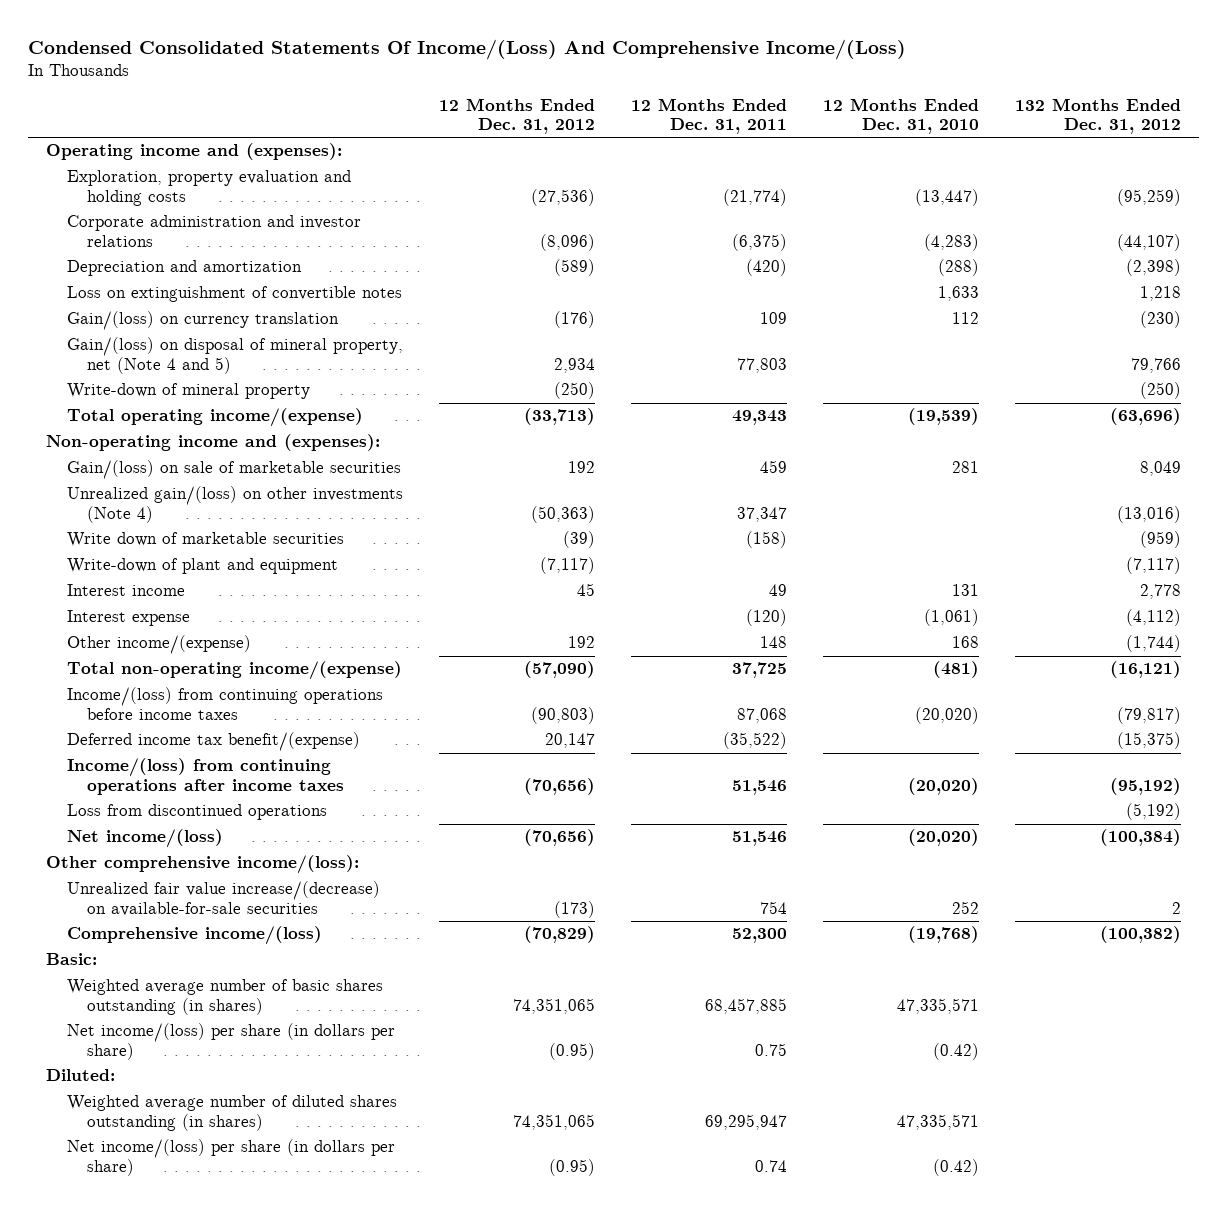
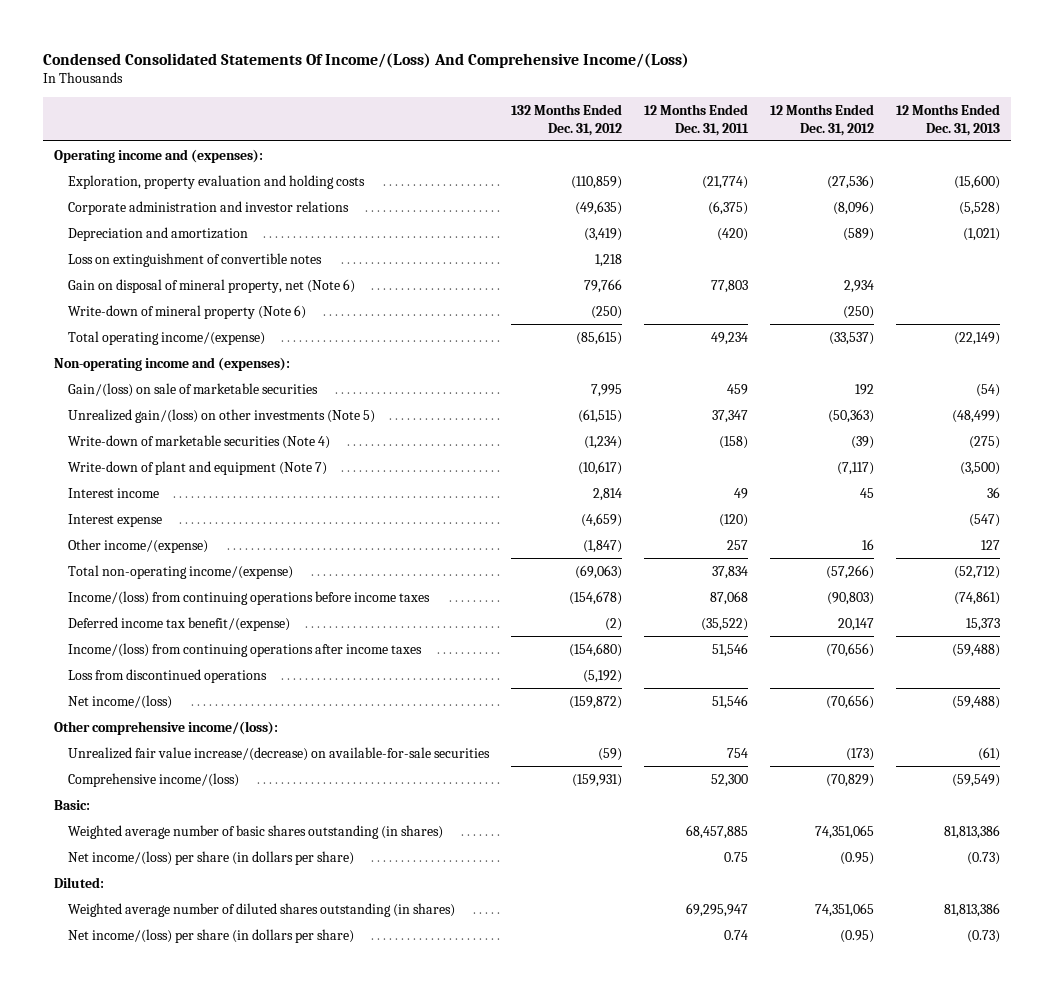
[822,97,979,135] 12 Months Ended Dec. 31, 2010 -> none
none -> [896,104,1001,136] 12 Months Ended Dec. 31, 2013
[1116,188,1181,206] (95,259) -> [570,175,622,189] (110,859)
[1116,233,1181,251] (44,107) -> [574,200,622,215] (49,635)
[1125,259,1181,277] (2,398) -> [583,227,622,241] (3,419)
[66,311,339,331] Gain/(loss) on currency translation -> none
[66,337,403,374] Gain/(loss) on disposal of mineral property, net (Note 4 and 5) -> [67,278,355,293] Gain on disposal of mineral property, net (Note 6)
[66,383,310,400] Write-down of mineral property -> [67,304,306,319] Write-down of mineral property (Note 6)
[523,408,595,426] (33,713) -> [829,331,875,345] (33,537)
[731,410,787,426] 49,343 -> [711,331,749,345] 49,234
[1109,408,1181,426] (63,696) -> [575,330,622,345] (85,615)
[1139,461,1181,477] 8,049 -> [590,383,622,397] 7,995
[66,486,403,523] Unrealized gain/(loss) on other investments (Note 4) -> [67,408,375,423] Unrealized gain/(loss) on other investments (Note 5)
[1116,505,1181,523] (13,016) -> [577,408,622,423] (61,515)
[66,532,344,548] Write down of marketable securities -> [67,434,330,449] Write-down of marketable securities (Note 4)
[1139,531,1181,549] (959) -> [583,435,622,449] (1,234)
[66,558,338,575] Write-down of plant and equipment -> [67,460,327,475] Write-down of plant and equipment (Note 7)
[1125,557,1181,575] (7,117) -> [577,460,622,475] (10,617)
[1139,584,1181,600] 2,778 -> [592,487,622,501] 2,814
[1125,609,1181,627] (4,112) -> [580,512,622,527] (4,659)
[567,636,595,649] 192 -> [862,538,875,550] 16
[759,636,787,649] 148 -> [727,539,749,550] 257
[1125,635,1181,653] (1,744) -> [582,539,622,553] (1,847)
[523,661,595,679] (57,090) -> [826,564,875,579] (57,266)
[731,662,787,679] 37,725 -> [712,565,749,579] 37,834
[1109,661,1181,679] (16,121) -> [574,564,622,579] (69,063)
[1116,706,1181,724] (79,817) -> [568,590,622,605] (154,678)
[1116,732,1181,750] (15,375) -> [604,617,622,631] (2)
[1109,777,1181,795] (95,192) -> [568,642,622,657] (154,680)
[1099,829,1181,847] (100,384) -> [568,695,622,709] (159,872)
[1171,901,1181,914] 2 -> [597,747,622,761] (59)
[1099,926,1181,944] (100,382) -> [571,773,622,787] (159,931)

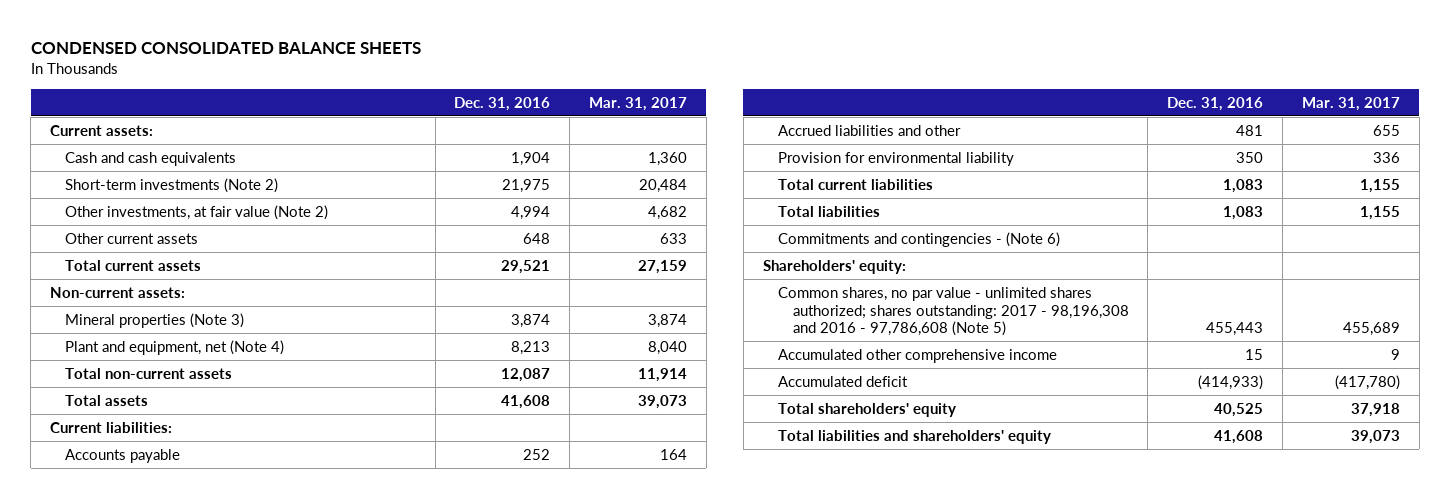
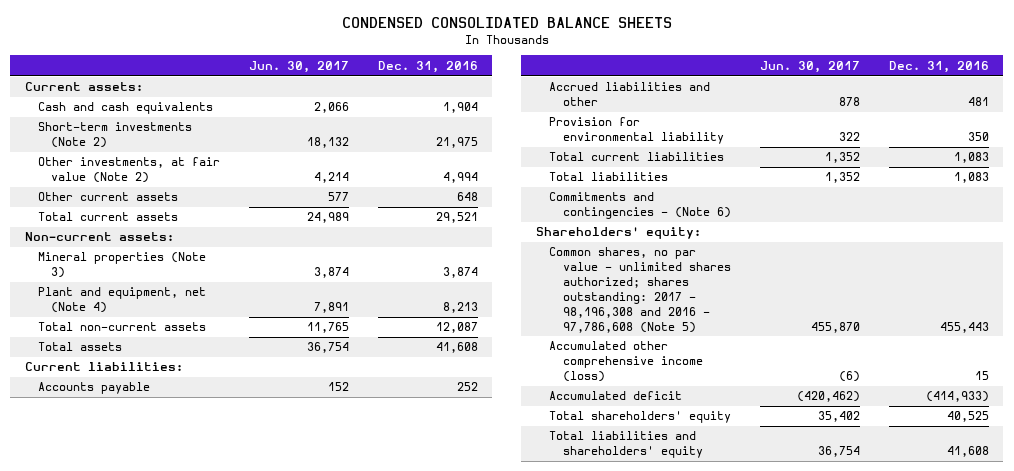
[588,96,687,111] Mar. 31, 2017 -> none
none -> [248,60,349,73] Jun. 30, 2017
[777,348,1057,363] Accumulated other comprehensive income -> [549,341,703,383] Accumulated other comprehensive income (loss)

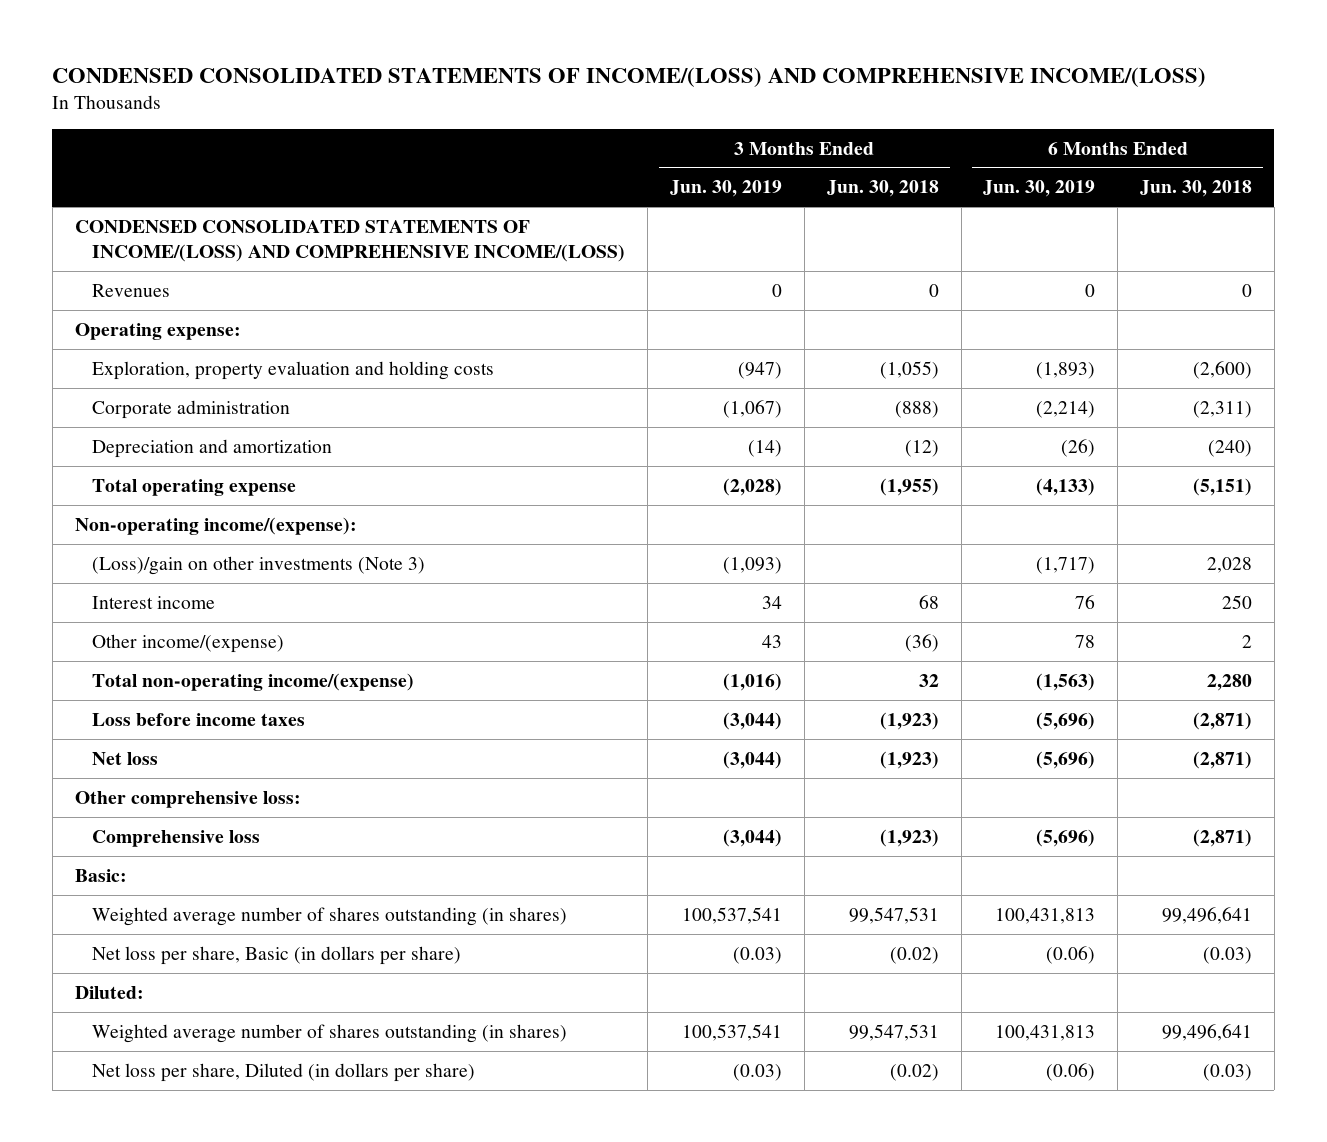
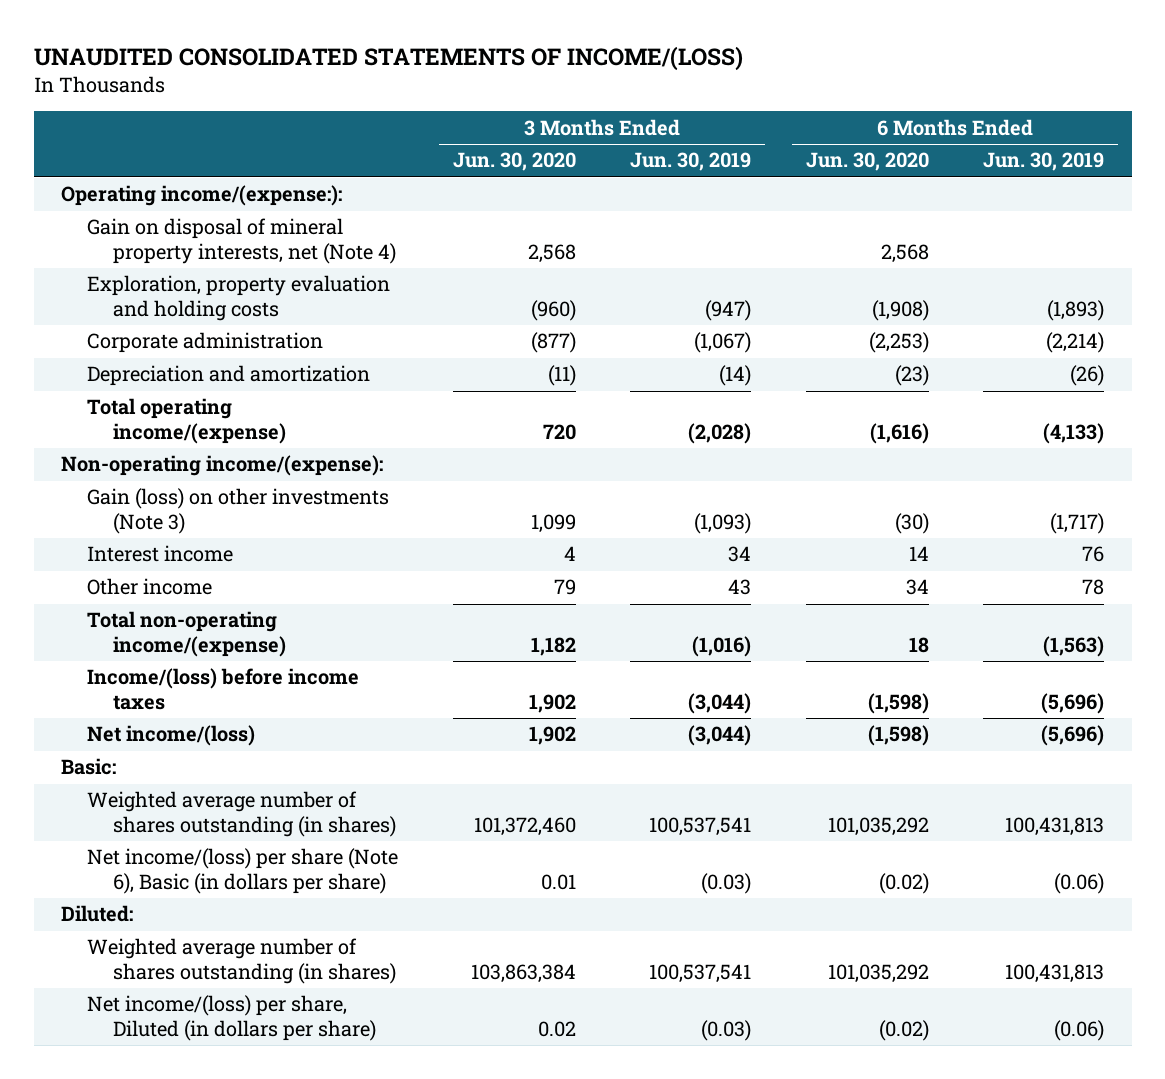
[52,66,1207,87] CONDENSED CONSOLIDATED STATEMENTS OF INCOME/(LOSS) AND COMPREHENSIVE INCOME/(LOSS) -> [33,45,743,71] UNAUDITED CONSOLIDATED STATEMENTS OF INCOME/(LOSS)
[826,180,939,198] Jun. 30, 2018 -> none
[1140,180,1253,198] Jun. 30, 2018 -> none
none -> [452,152,576,172] Jun. 30, 2020
none -> [805,152,929,172] Jun. 30, 2020
[74,219,626,262] CONDENSED CONSOLIDATED STATEMENTS OF INCOME/(LOSS) AND COMPREHENSIVE INCOME/(LOSS) -> none
[92,283,171,297] Revenues -> none
[74,322,241,340] Operating expense: -> [60,185,342,207] Operating income/(expense:):
none -> [87,218,397,264] Gain on disposal of mineral property interests, net (Note 4)
[92,478,297,496] Total operating expense -> [87,398,287,444] Total operating income/(expense)
[92,555,426,575] (Loss)/gain on other investments (Note 3) -> [87,488,390,534] Gain (loss) on other investments (Note 3)
[92,633,285,653] Other income/(expense) -> [87,578,213,596] Other income
[74,790,301,808] Other comprehensive loss: -> none
[92,829,261,847] Comprehensive loss -> none
[92,712,306,726] Loss before income taxes -> [87,668,360,710] Income/(loss) before income taxes
[92,751,159,765] Net loss -> [87,725,256,747] Net income/(loss)
[92,945,462,965] Net loss per share, Basic (in dollars per share) -> [87,848,399,894] Net income/(loss) per share (Note 6), Basic (in dollars per share)
[92,1062,476,1082] Net loss per share, Diluted (in dollars per share) -> [87,995,377,1041] Net income/(loss) per share, Diluted (in dollars per share)

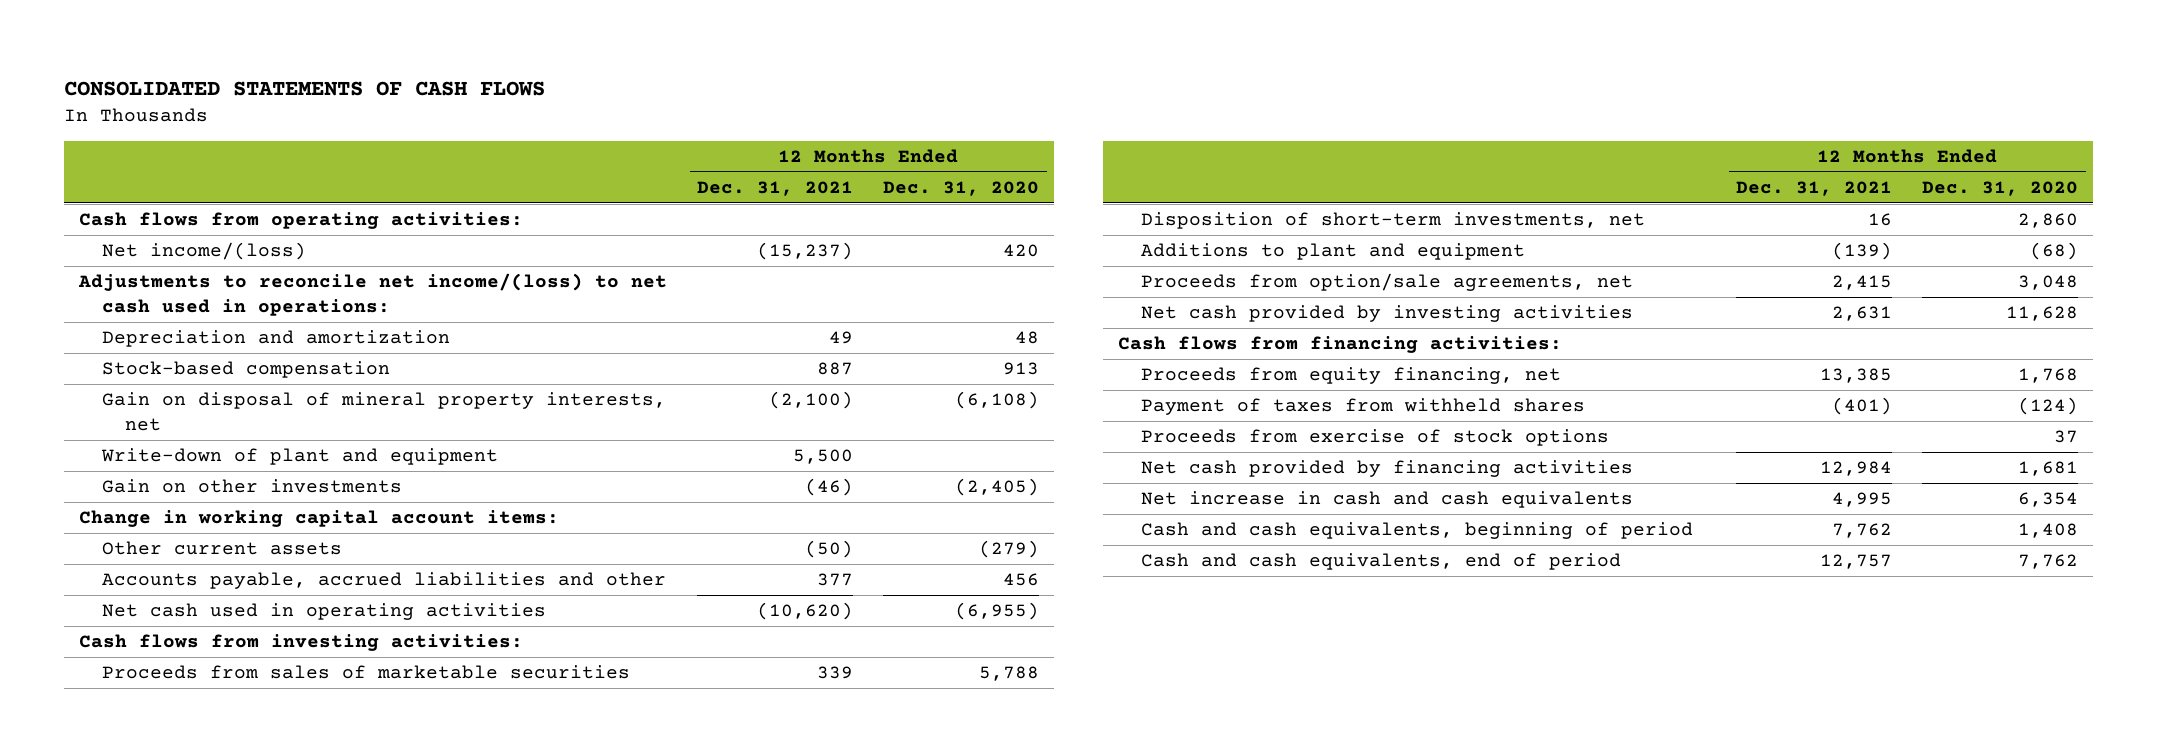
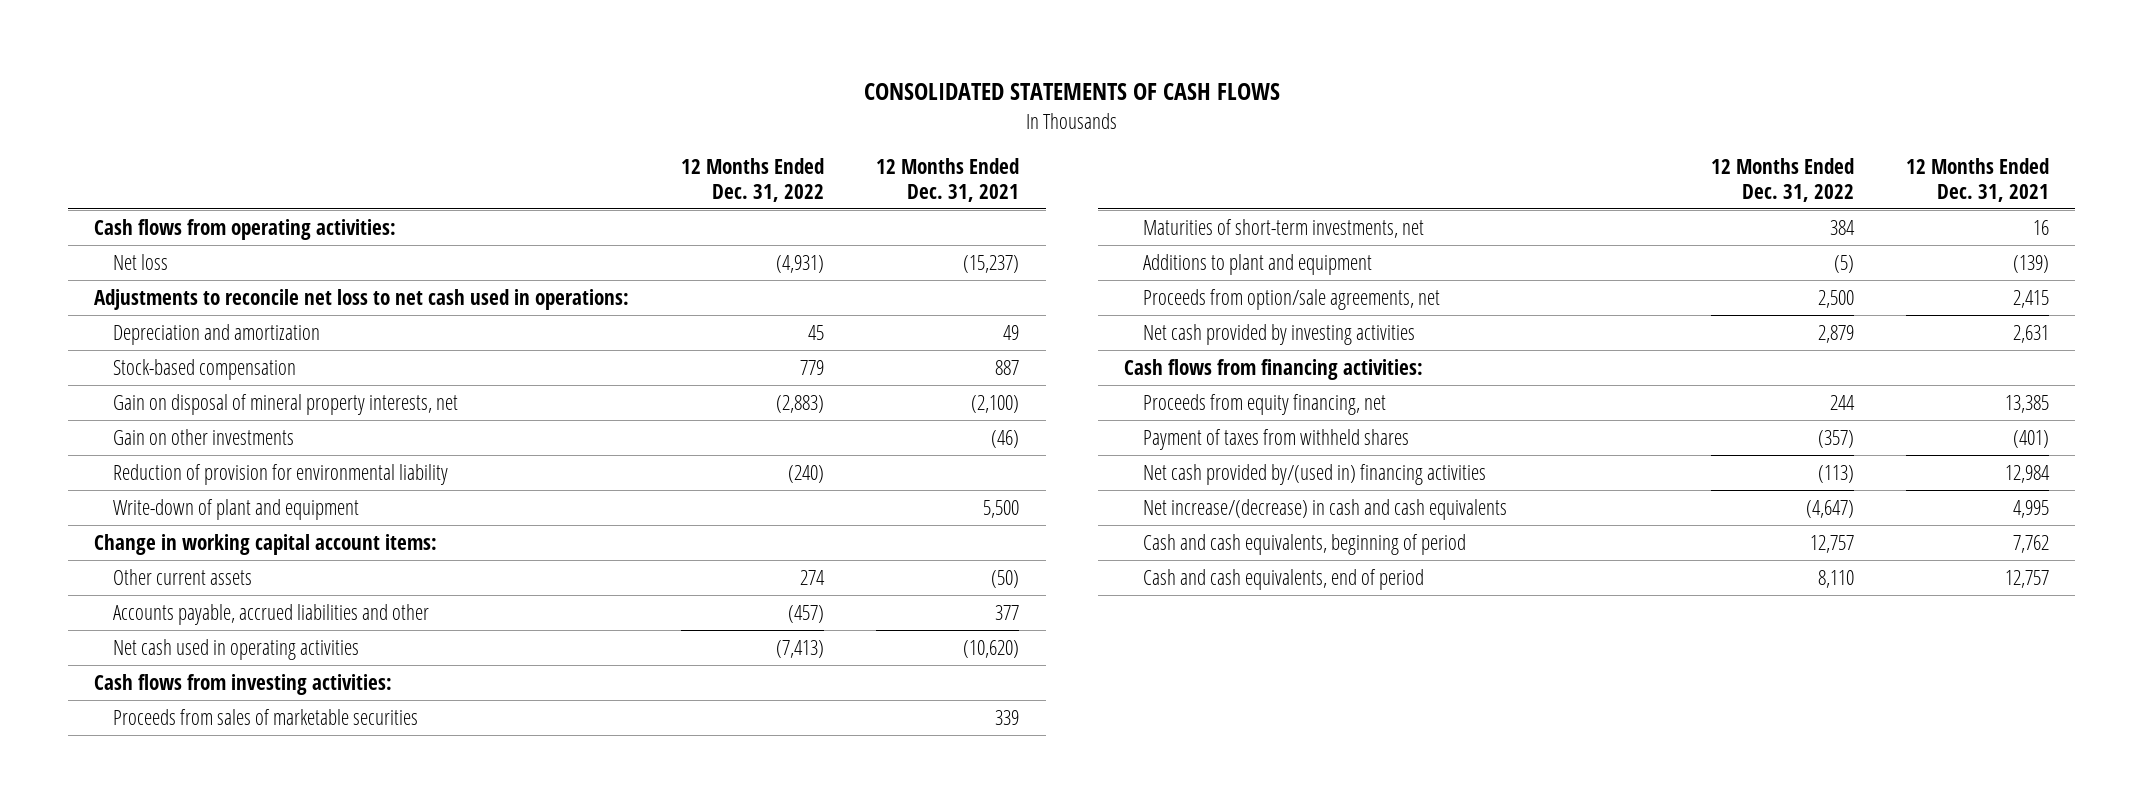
[883,180,1040,196] Dec. 31, 2020 -> none
none -> [681,158,825,202] 12 Months Ended Dec. 31, 2022
[102,242,307,261] Net income/(loss) -> [112,253,168,270] Net loss
[78,273,668,317] Adjustments to reconcile net income/(loss) to net cash used in operations: -> [94,288,630,310] Adjustments to reconcile net loss to net cash used in operations:
none -> [112,463,448,485] Reduction of provision for environmental liability
[101,448,499,466] Write-down of plant and equipment -> [112,498,359,520] Write-down of plant and equipment
[1141,212,1646,230] Disposition of short-term investments, net -> [1142,218,1424,238] Maturities of short-term investments, net
[1141,429,1610,447] Proceeds from exercise of stock options -> none
[1141,460,1634,478] Net cash provided by financing activities -> [1142,463,1486,485] Net cash provided by/(used in) financing activities
[1141,491,1634,509] Net increase in cash and cash equivalents -> [1142,498,1507,520] Net increase/(decrease) in cash and cash equivalents

